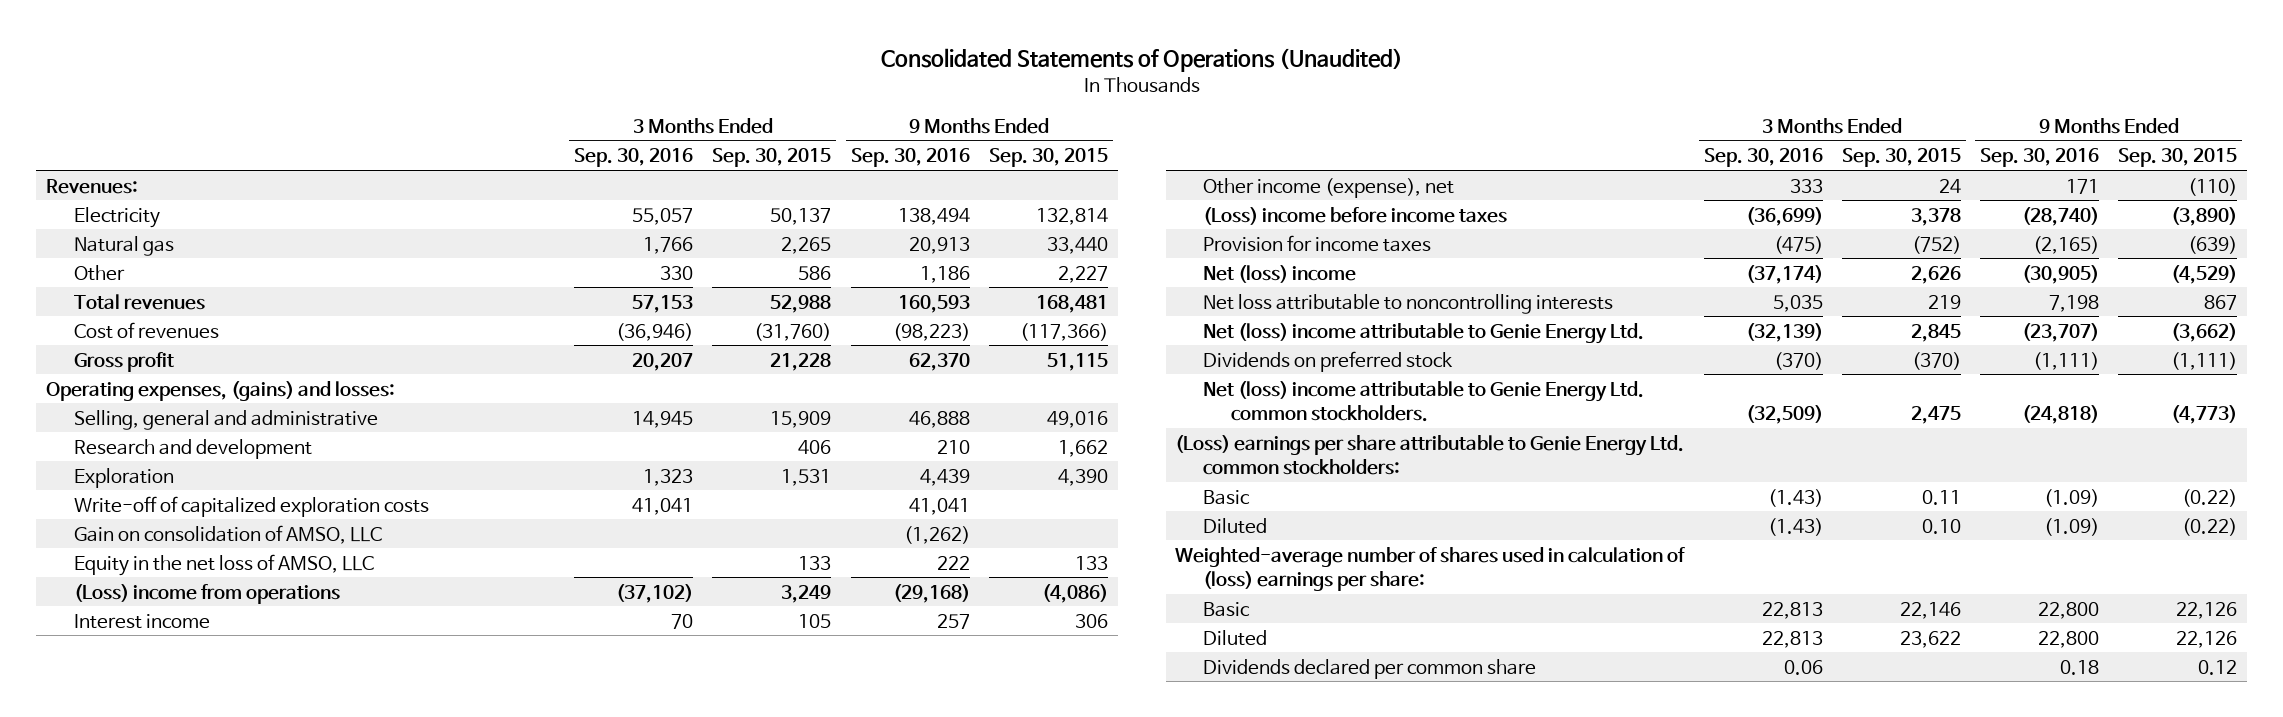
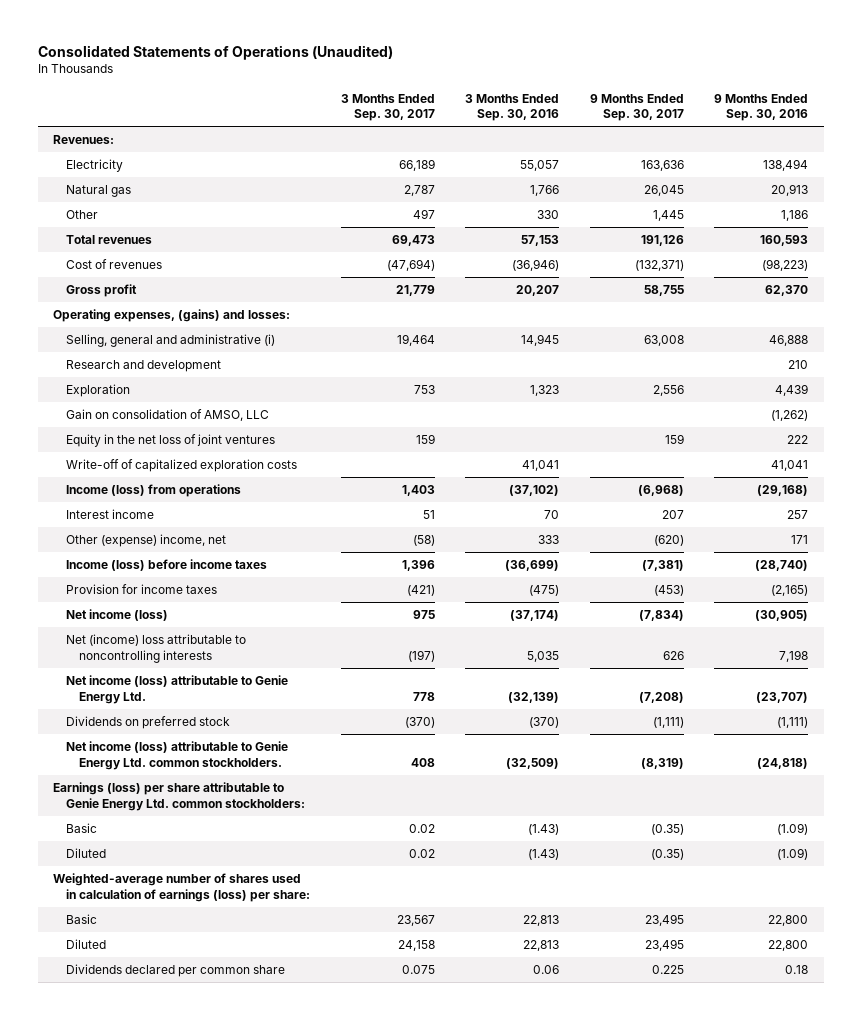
[712,148,832,168] Sep. 30, 2015 -> none
[988,148,1108,168] Sep. 30, 2015 -> none
none -> [340,93,435,122] 3 Months Ended Sep. 30, 2017
none -> [589,93,684,122] 9 Months Ended Sep. 30, 2017
[73,409,378,430] Selling, general and administrative -> [66,334,276,348] Selling, general and administrative (i)
[73,553,374,576] Equity in the net loss of AMSO, LLC -> [66,434,276,448] Equity in the net loss of joint ventures
[73,495,429,517] Write-off of capitalized exploration costs -> [66,459,298,473] Write-off of capitalized exploration costs
[73,583,340,604] (Loss) income from operations -> [66,484,242,498] Income (loss) from operations
[1202,177,1454,198] Other income (expense), net -> [66,534,227,548] Other (expense) income, net
[1202,206,1507,225] (Loss) income before income taxes -> [66,559,268,572] Income (loss) before income taxes
[1202,264,1356,283] Net (loss) income -> [66,609,169,622] Net income (loss)
[1202,293,1613,314] Net loss attributable to noncontrolling interests -> [66,634,247,663] Net (income) loss attributable to noncontrolling interests
[1202,322,1644,344] Net (loss) income attributable to Genie Energy Ltd. -> [66,675,289,704] Net income (loss) attributable to Genie Energy Ltd.
[1202,380,1644,423] Net (loss) income attributable to Genie Energy Ltd. common stockholders. -> [66,741,289,770] Net income (loss) attributable to Genie Energy Ltd. common stockholders.
[1175,434,1685,476] (Loss) earnings per share attributable to Genie Energy Ltd. common stockholders: -> [53,782,306,811] Earnings (loss) per share attributable to Genie Energy Ltd. common stockholders:
[1175,546,1686,592] Weighted-average number of shares used in calculation of (loss) earnings per share: -> [53,873,311,902] Weighted-average number of shares used in calculation of earnings (loss) per share:

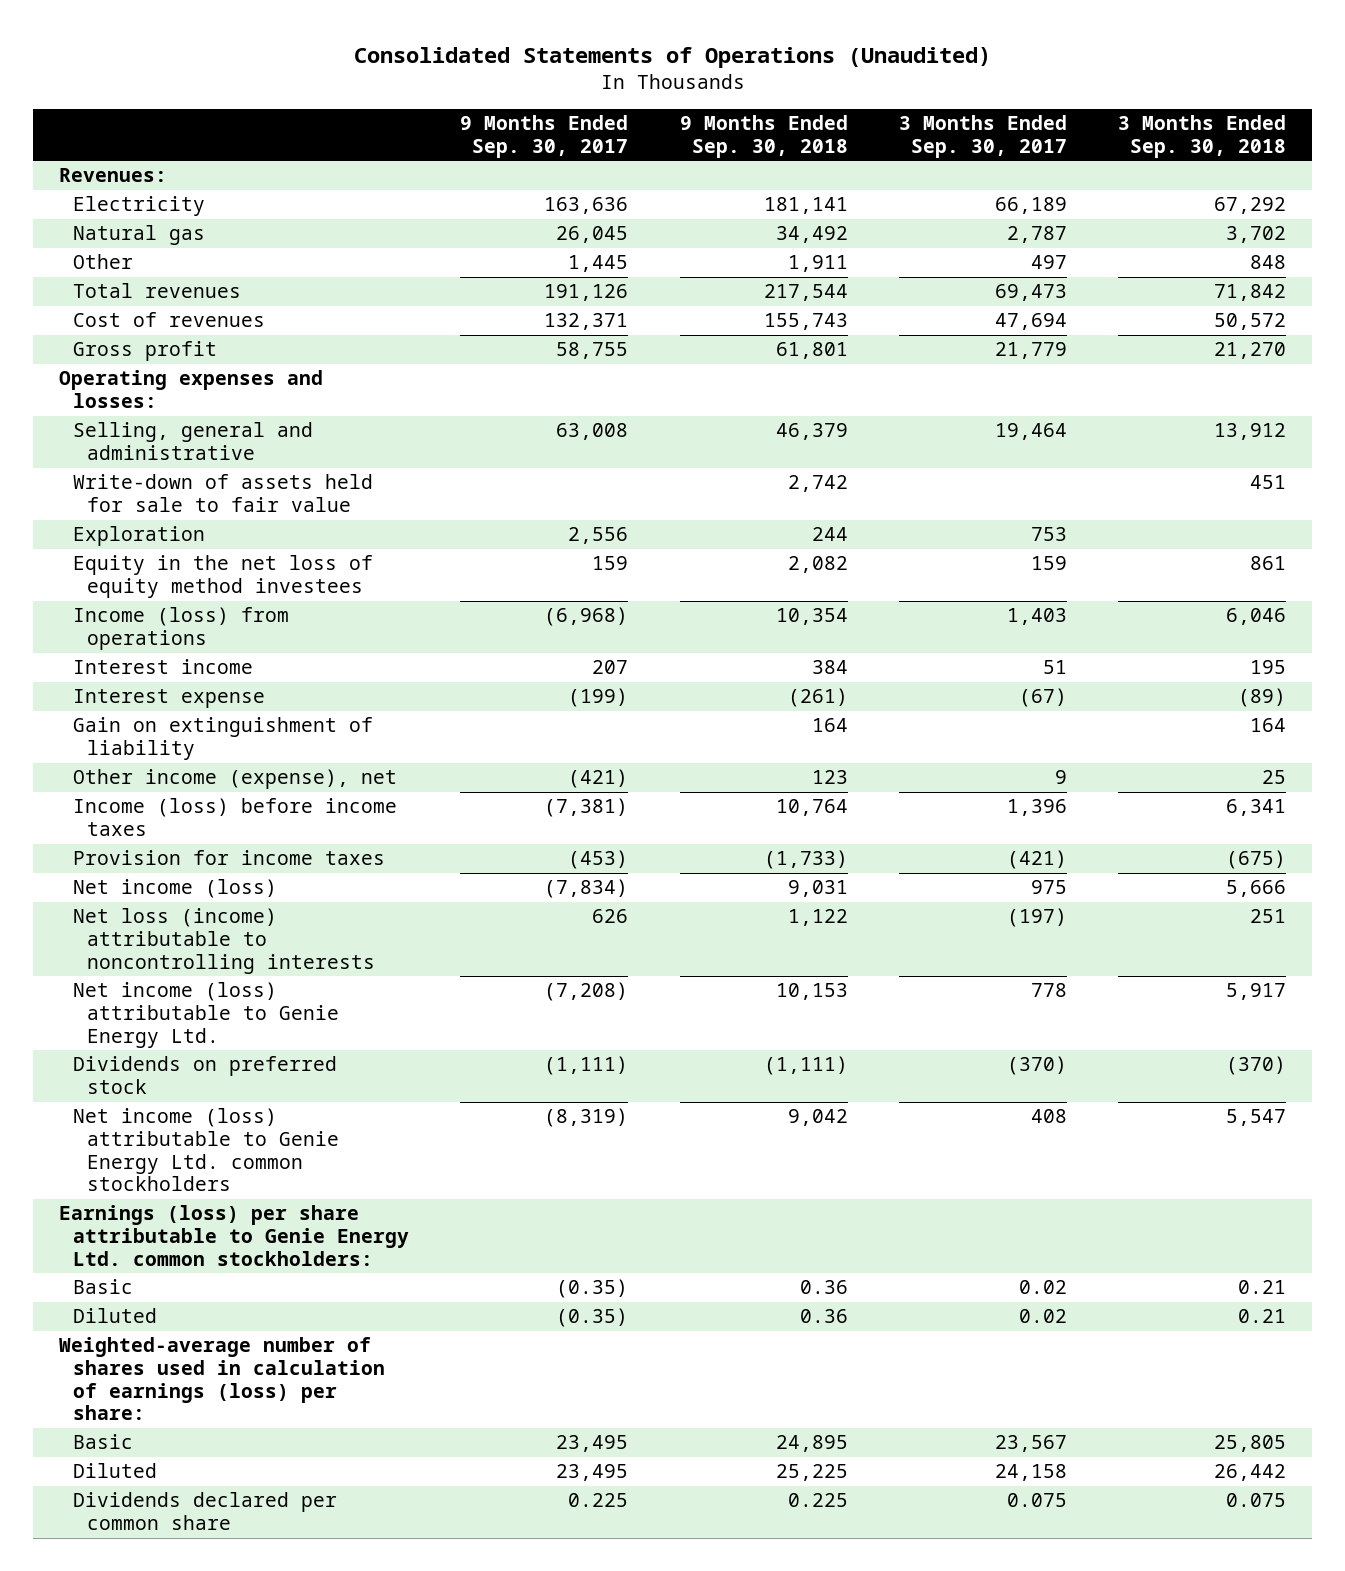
[465,93,560,122] 3 Months Ended Sep. 30, 2016 -> none
[714,93,809,122] 9 Months Ended Sep. 30, 2016 -> none
none -> [679,115,848,158] 9 Months Ended Sep. 30, 2018
none -> [1118,115,1287,158] 3 Months Ended Sep. 30, 2018
[386,259,435,272] (47,694) -> [995,313,1068,331] 47,694
[634,260,684,272] (132,371) -> [544,313,629,331] 132,371
[66,360,222,373] Research and development -> none
[53,309,291,323] Operating expenses, (gains) and losses: -> [58,370,323,409] Operating expenses and losses:
[66,334,276,348] Selling, general and administrative (i) -> [73,422,314,461] Selling, general and administrative
none -> [73,474,374,513] Write-down of assets held for sale to fair value
[66,409,270,422] Gain on consolidation of AMSO, LLC -> none
[66,459,298,473] Write-off of capitalized exploration costs -> none
[66,434,276,448] Equity in the net loss of joint ventures -> [73,555,374,599] Equity in the net loss of equity method investees
none -> [73,689,266,709] Interest expense
none -> [73,717,374,761] Gain on extinguishment of liability
[66,534,227,548] Other (expense) income, net -> [73,769,398,790] Other income (expense), net
[412,535,435,547] (58) -> [1055,770,1068,785] 9
[653,535,684,547] (620) -> [568,769,629,789] (421)
[66,634,247,663] Net (income) loss attributable to noncontrolling interests -> [73,908,376,974] Net loss (income) attributable to noncontrolling interests
[66,741,289,770] Net income (loss) attributable to Genie Energy Ltd. common stockholders. -> [73,1108,340,1192] Net income (loss) attributable to Genie Energy Ltd. common stockholders

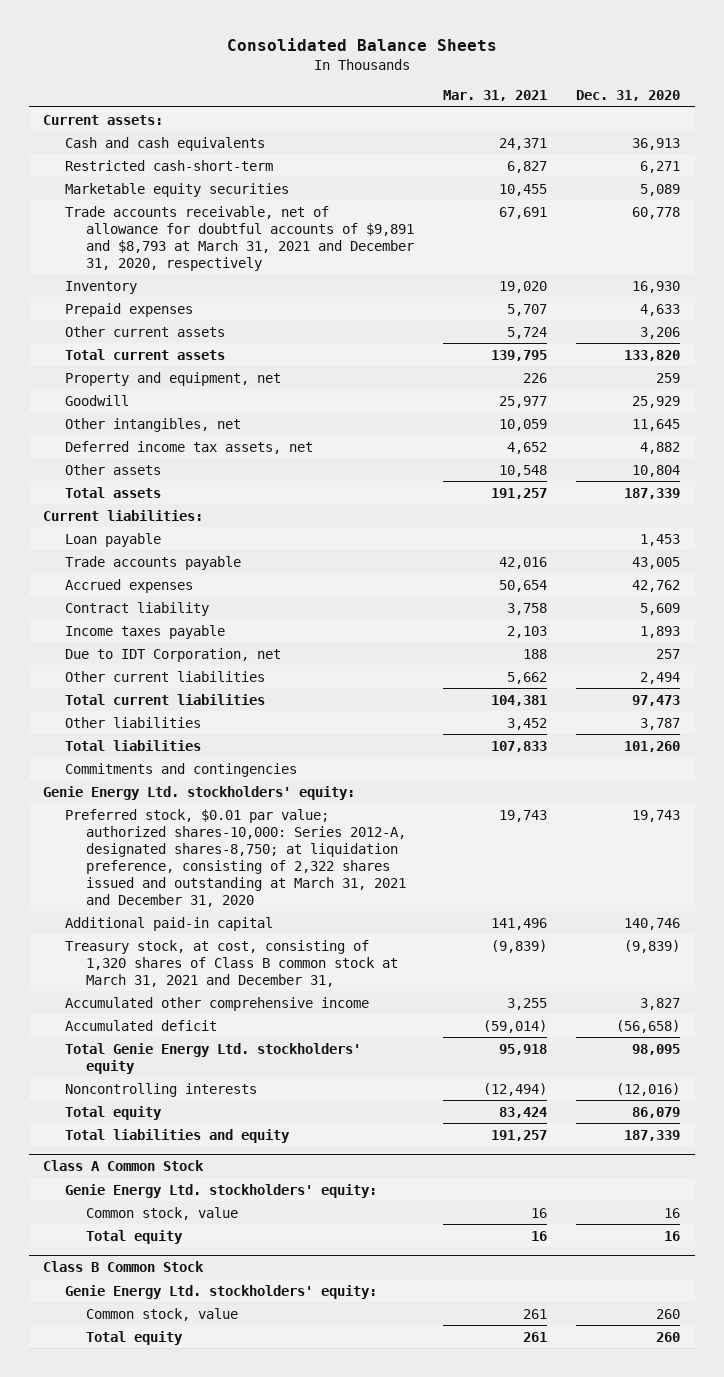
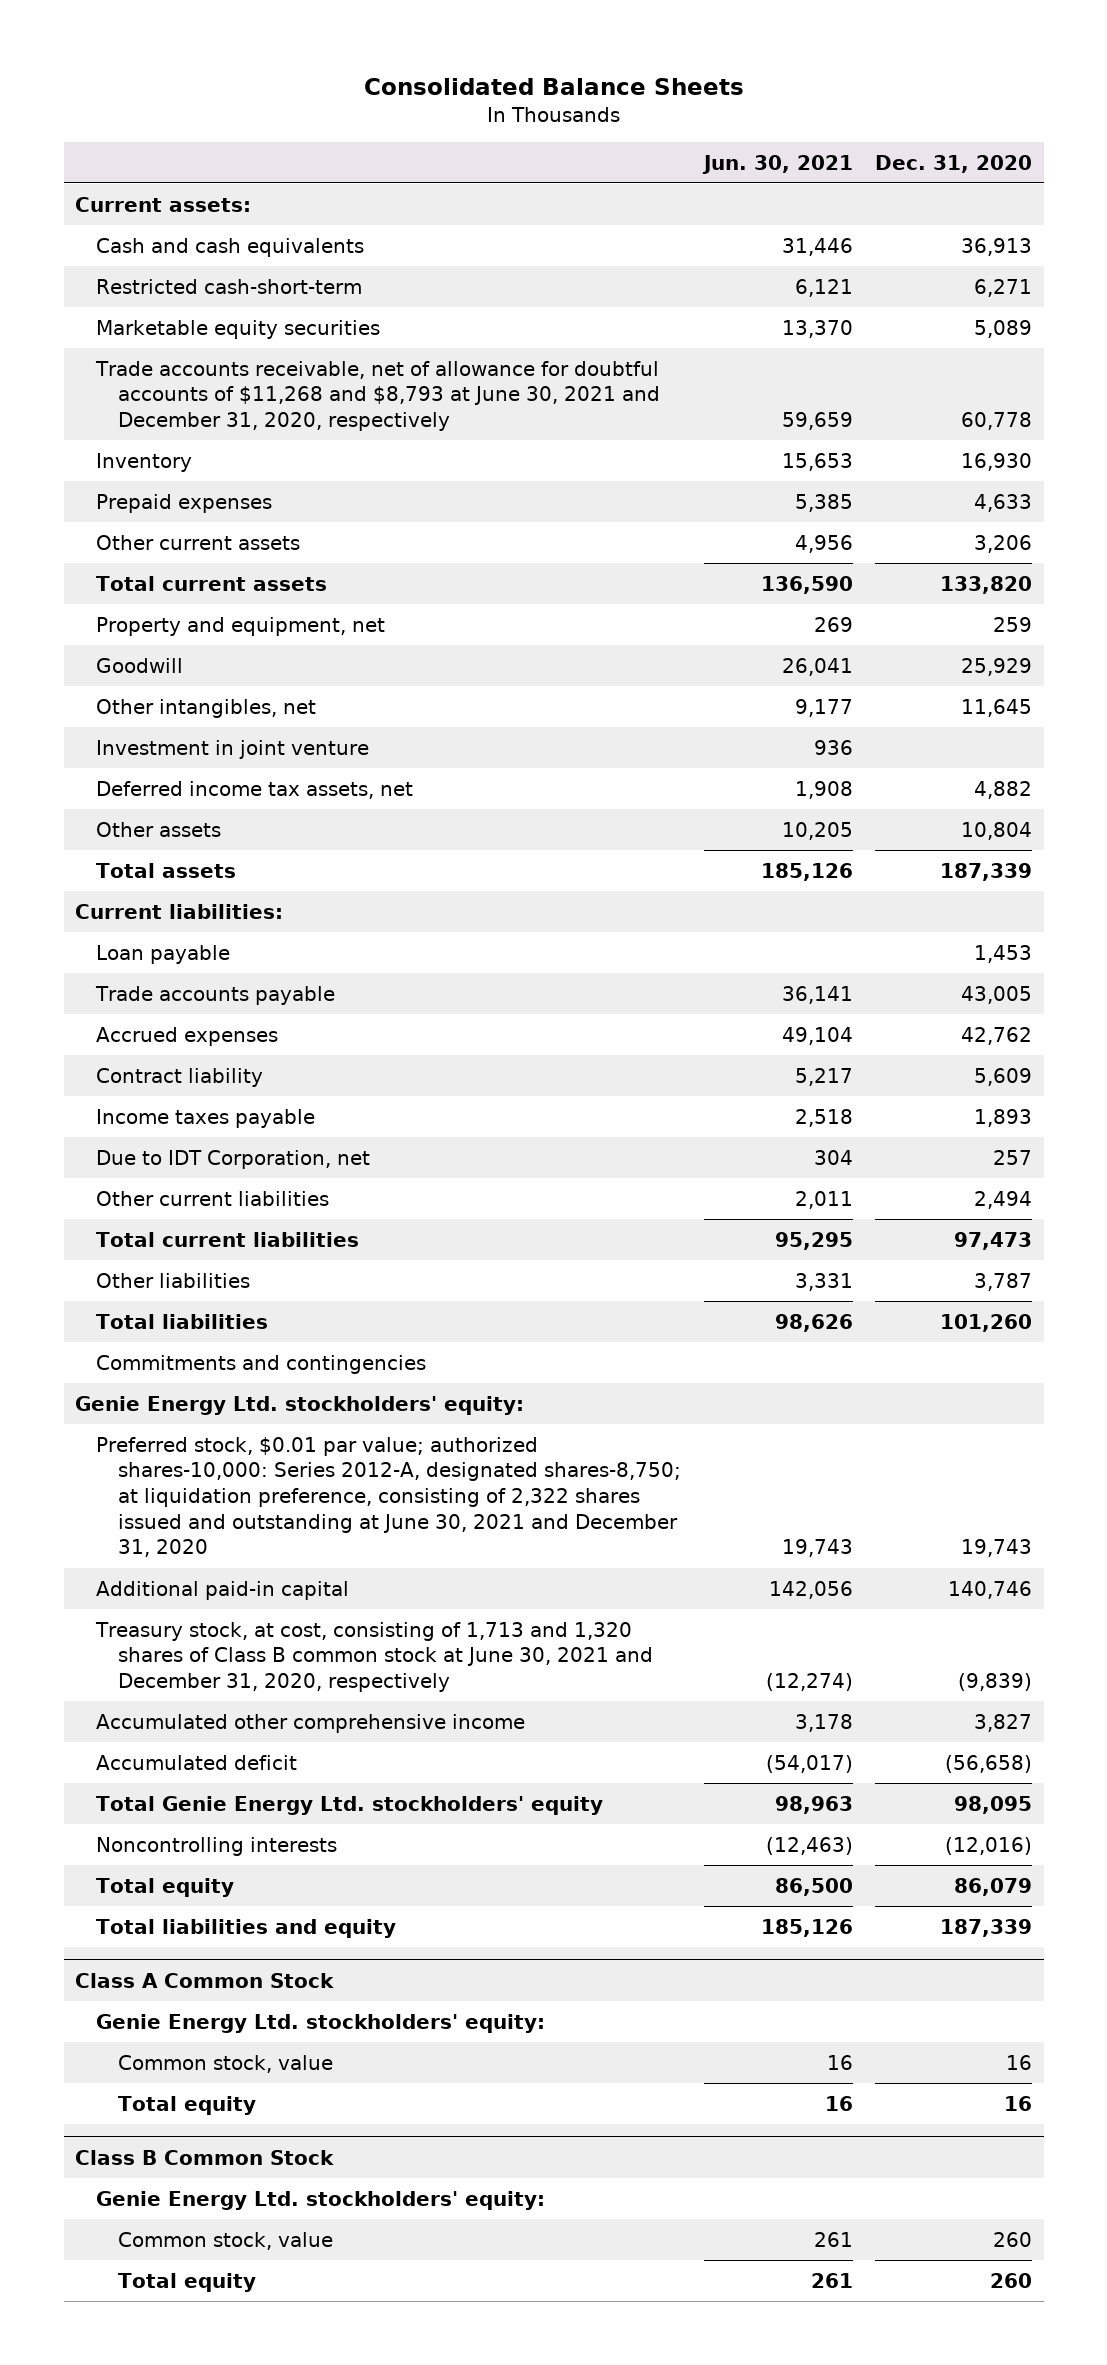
[443,90,548,102] Mar. 31, 2021 -> none
none -> [701,154,853,174] Jun. 30, 2021
[64,205,414,271] Trade accounts receivable, net of allowance for doubtful accounts of $9,891 and $8,793 at March 31, 2021 and December 31, 2020, respectively -> [95,360,660,432] Trade accounts receivable, net of allowance for doubtful accounts of $11,268 and $8,793 at June 30, 2021 and December 31, 2020, respectively
none -> [96,739,370,759] Investment in joint venture
[64,808,406,907] Preferred stock, $0.01 par value; authorized shares-10,000: Series 2012-A, designated shares-8,750; at liquidation preference, consisting of 2,322 shares issued and outstanding at March 31, 2021 and December 31, 2020 -> [96,1436,681,1558] Preferred stock, $0.01 par value; authorized shares-10,000: Series 2012-A, designated shares-8,750; at liquidation preference, consisting of 2,322 shares issued and outstanding at June 30, 2021 and December 31, 2020
[64,939,398,987] Treasury stock, at cost, consisting of 1,320 shares of Class B common stock at March 31, 2021 and December 31, -> [95,1621,653,1693] Treasury stock, at cost, consisting of 1,713 and 1,320 shares of Class B common stock at June 30, 2021 and December 31, 2020, respectively

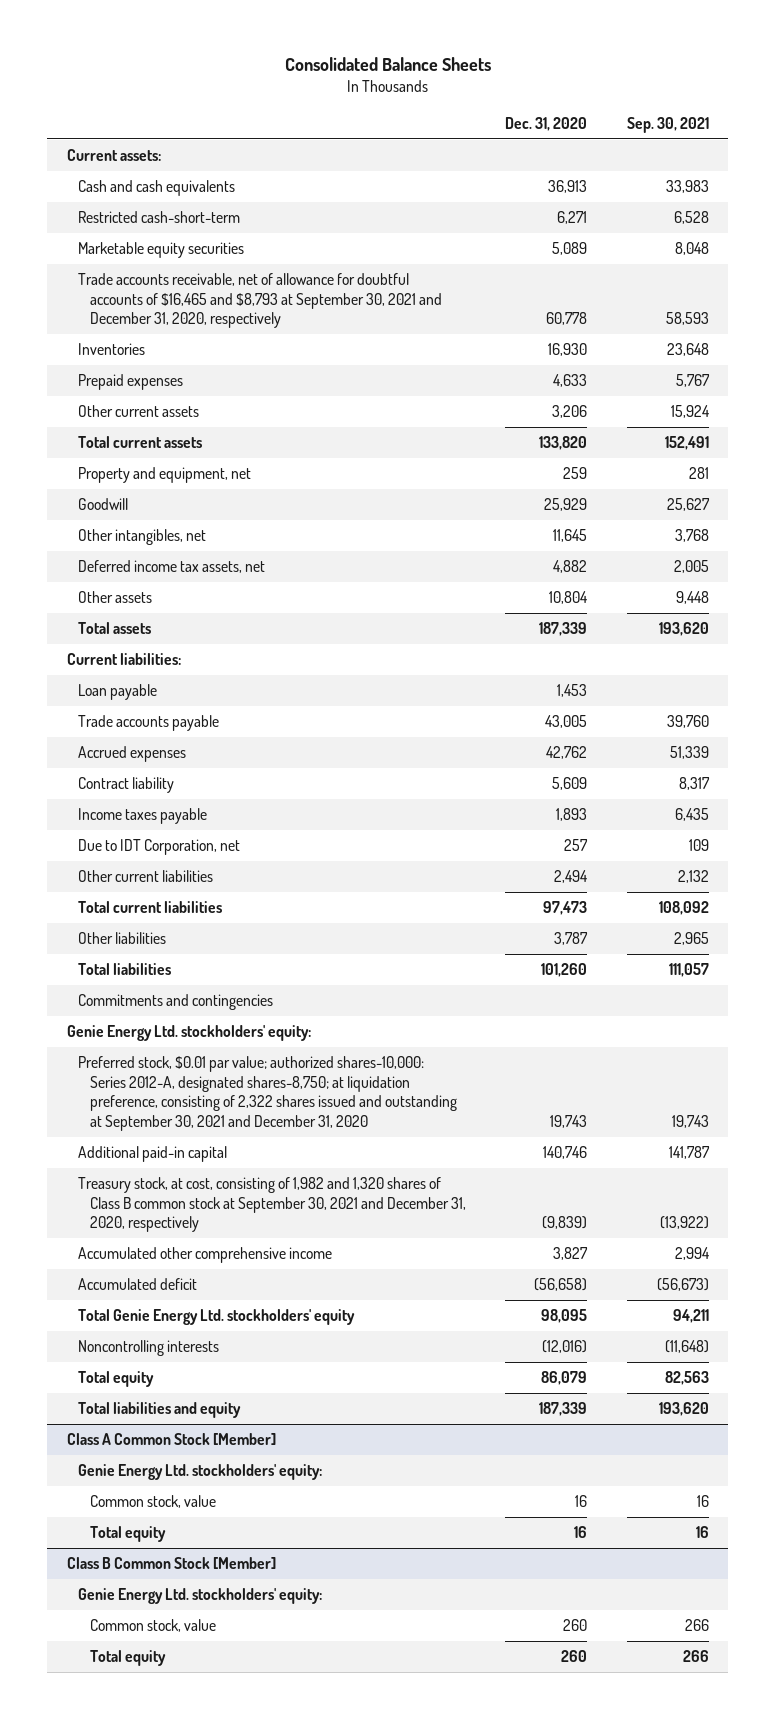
[701,154,853,174] Jun. 30, 2021 -> none
none -> [626,116,709,133] Sep. 30, 2021
[95,360,660,432] Trade accounts receivable, net of allowance for doubtful accounts of $11,268 and $8,793 at June 30, 2021 and December 31, 2020, respectively -> [78,273,443,329] Trade accounts receivable, net of allowance for doubtful accounts of $16,465 and $8,793 at September 30, 2021 and December 31, 2020, respectively
[96,452,193,472] Inventory -> [78,343,146,356] Inventories
[96,739,370,759] Investment in joint venture -> none
[96,1436,681,1558] Preferred stock, $0.01 par value; authorized shares-10,000: Series 2012-A, designated shares-8,750; at liquidation preference, consisting of 2,322 shares issued and outstanding at June 30, 2021 and December 31, 2020 -> [78,1056,458,1132] Preferred stock, $0.01 par value; authorized shares-10,000: Series 2012-A, designated shares-8,750; at liquidation preference, consisting of 2,322 shares issued and outstanding at September 30, 2021 and December 31, 2020
[95,1621,653,1693] Treasury stock, at cost, consisting of 1,713 and 1,320 shares of Class B common stock at June 30, 2021 and December 31, 2020, respectively -> [78,1177,467,1233] Treasury stock, at cost, consisting of 1,982 and 1,320 shares of Class B common stock at September 30, 2021 and December 31, 2020, respectively
[75,1972,335,1988] Class A Common Stock -> [66,1433,276,1446] Class A Common Stock [Member]
[75,2149,335,2165] Class B Common Stock -> [66,1557,276,1570] Class B Common Stock [Member]

